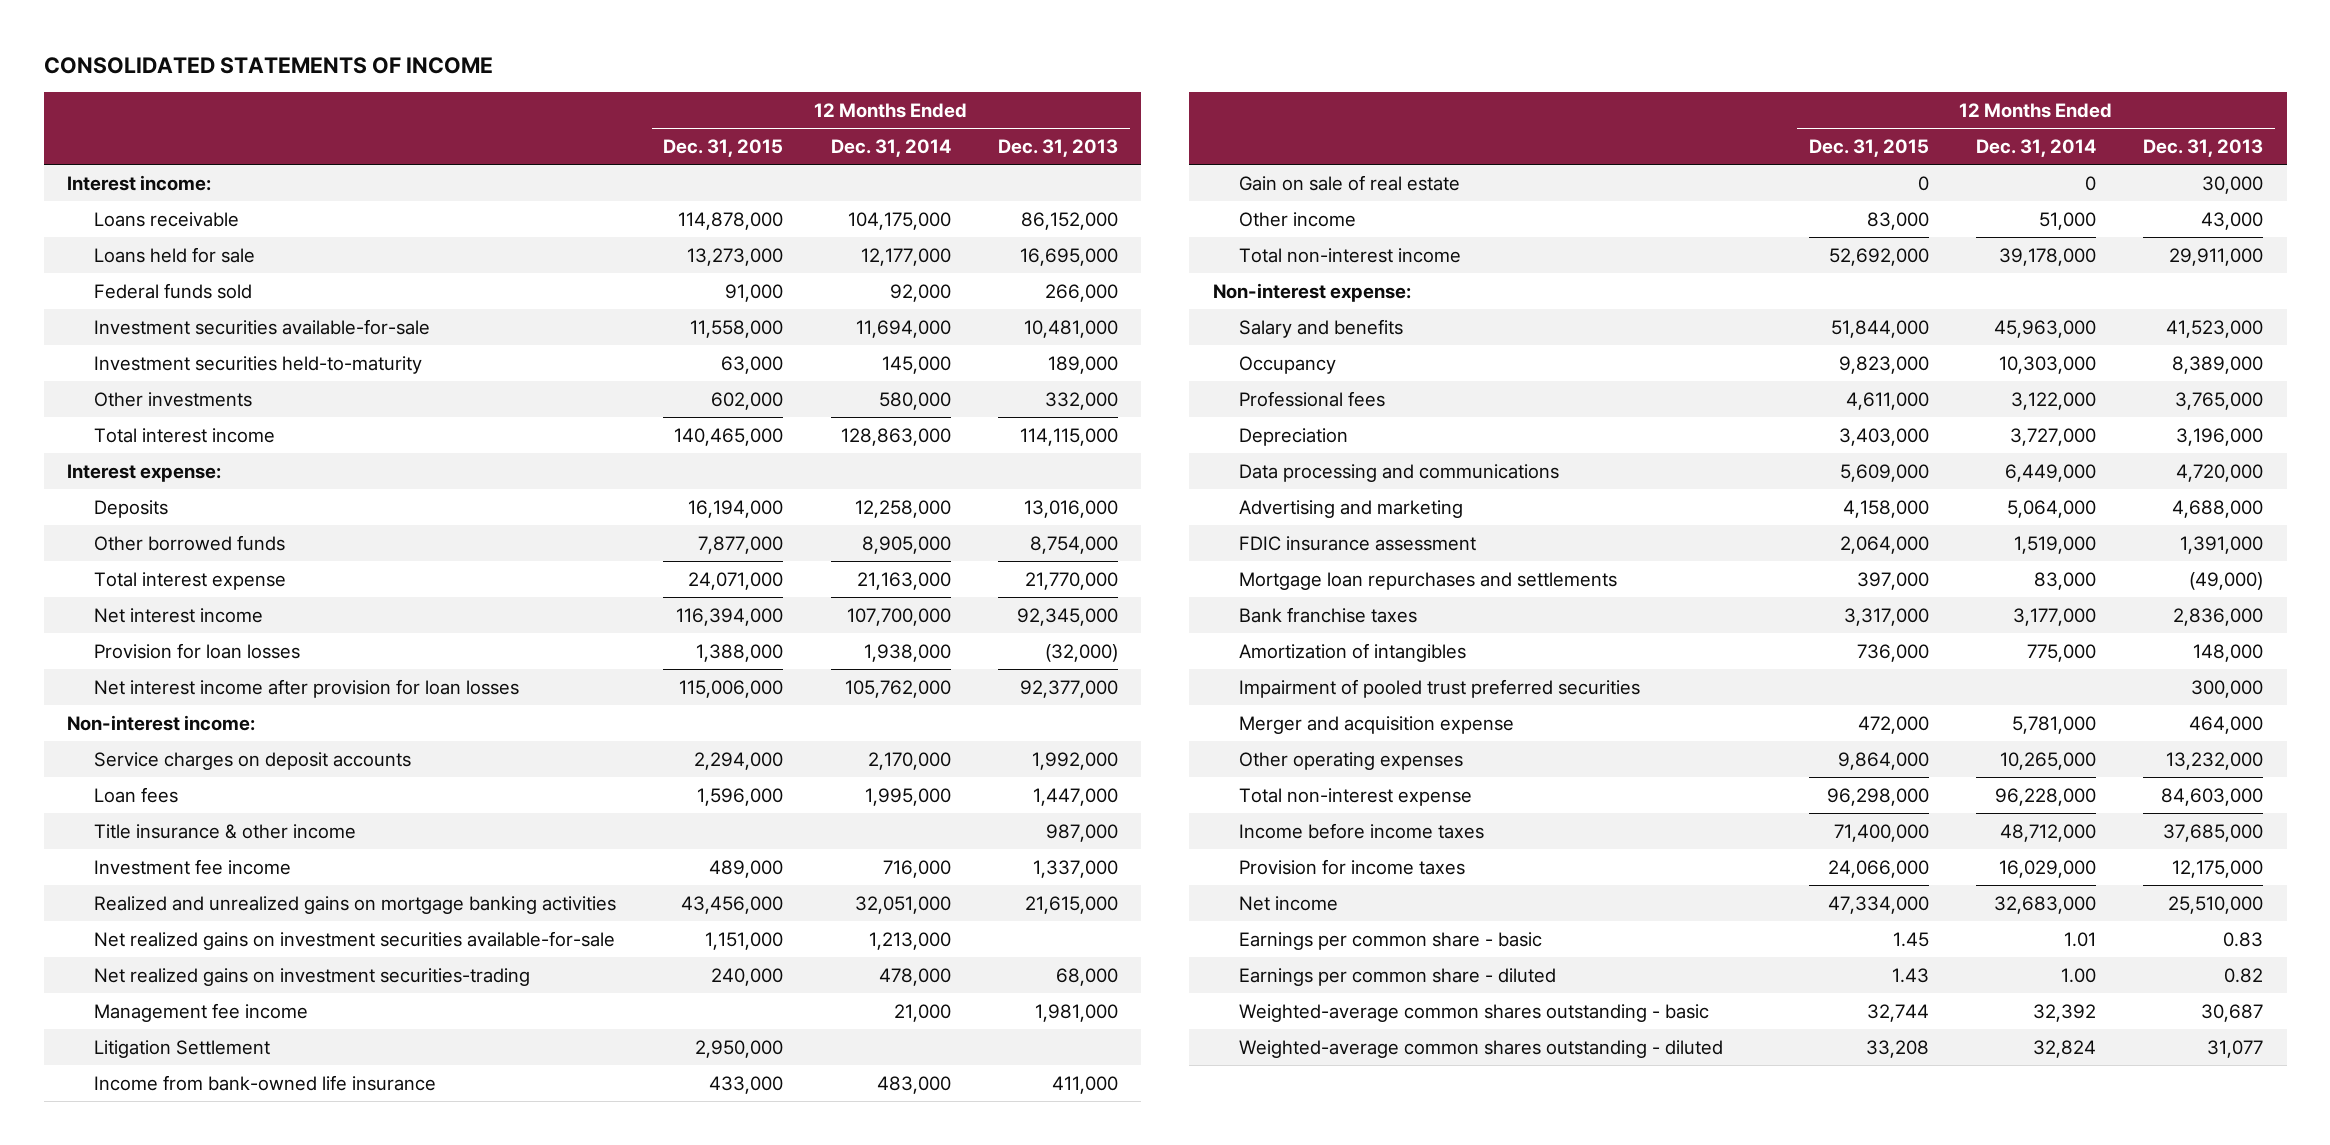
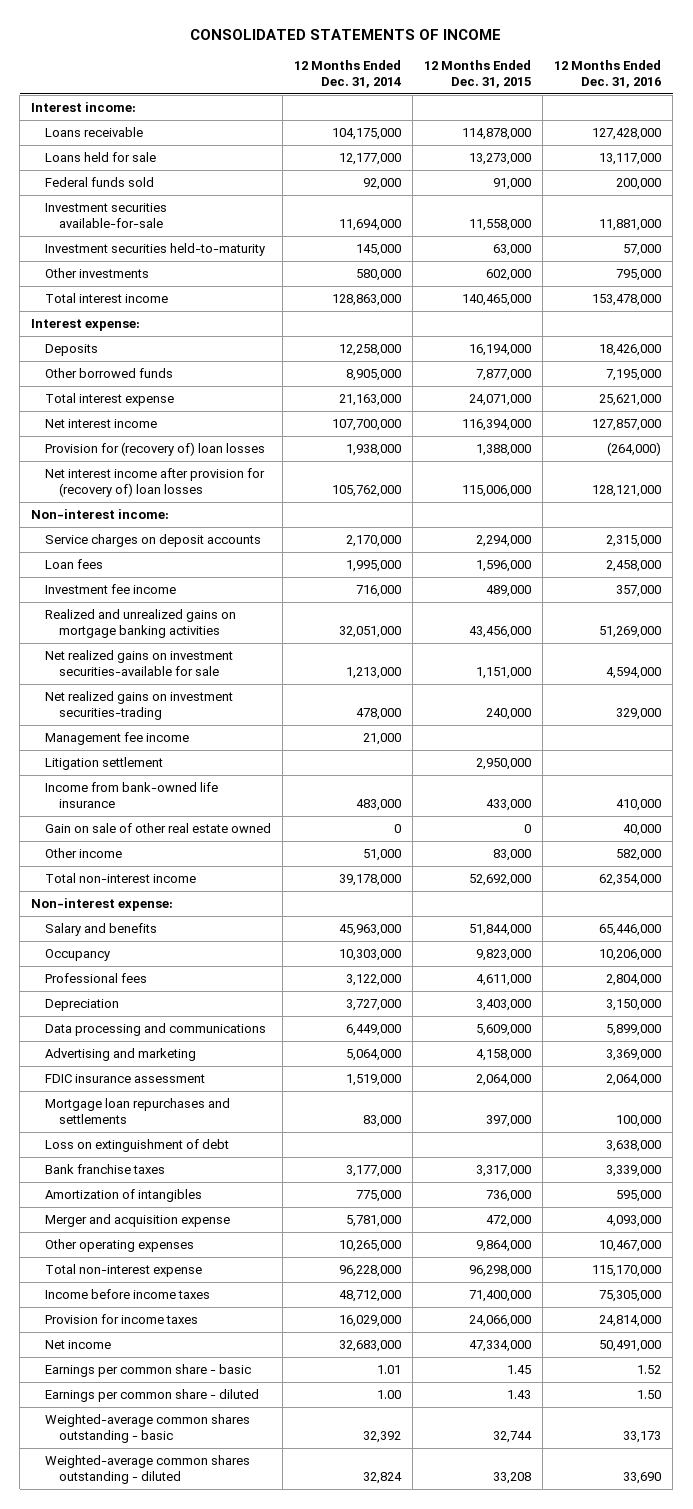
[997,139,1118,158] Dec. 31, 2013 -> none
none -> [554,59,662,88] 12 Months Ended Dec. 31, 2016
[94,642,301,659] Provision for loan losses -> [45,442,266,457] Provision for (recovery of) loan losses
[94,678,520,698] Net interest income after provision for loan losses -> [45,468,266,497] Net interest income after provision for (recovery of) loan losses
[94,823,357,839] Title insurance & other income -> none
[94,930,616,950] Net realized gains on investment securities available-for-sale -> [45,650,234,676] Net realized gains on investment securities-available for sale
[94,1039,271,1058] Litigation Settlement -> [45,757,164,771] Litigation settlement
[1239,174,1461,191] Gain on sale of real estate -> [45,823,272,834] Gain on sale of other real estate owned
none -> [45,1139,230,1153] Loss on extinguishment of debt
[1239,678,1641,698] Impairment of pooled trust preferred securities -> none

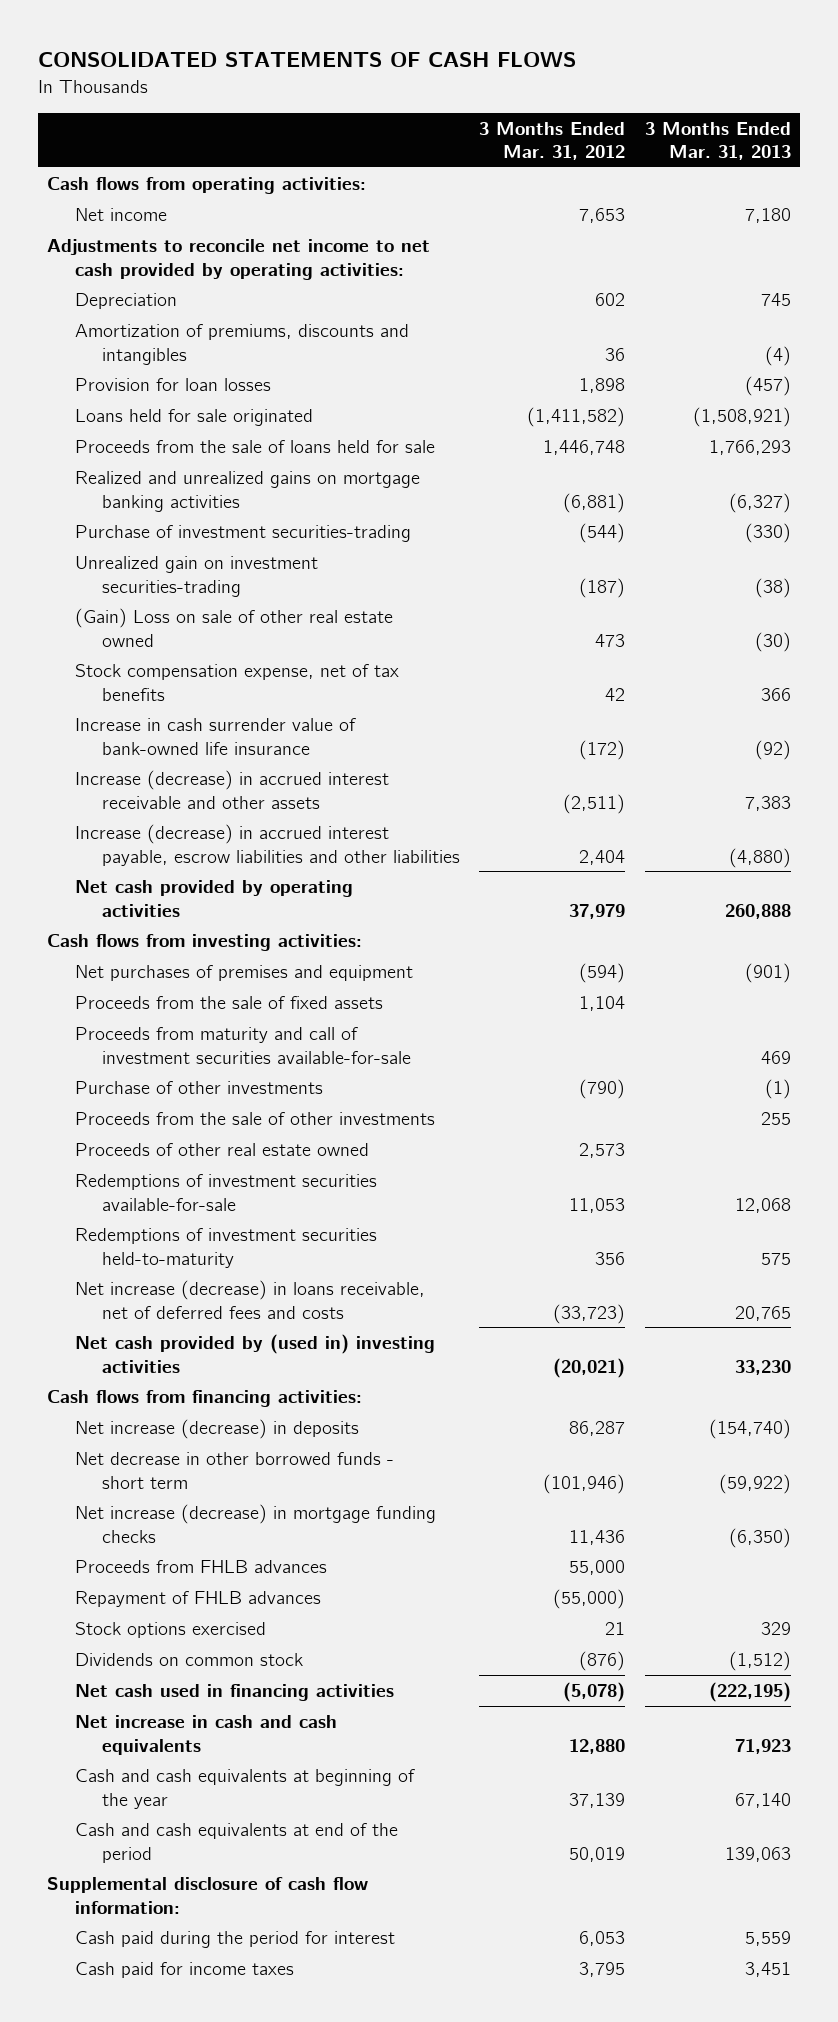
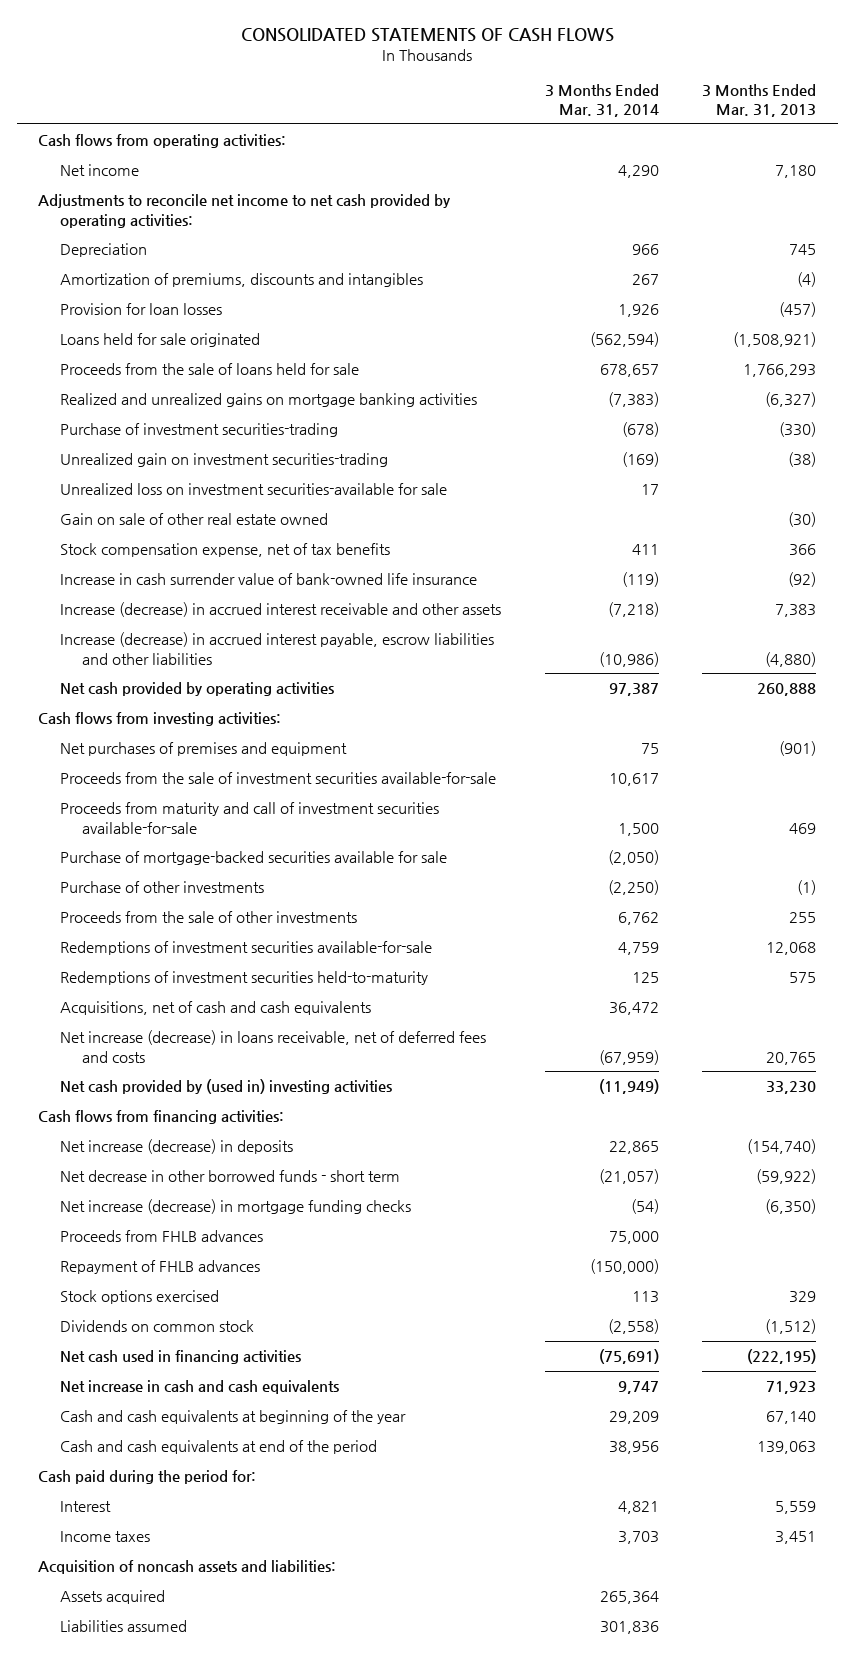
[479,121,626,161] 3 Months Ended Mar. 31, 2012 -> none
none -> [544,83,659,118] 3 Months Ended Mar. 31, 2014
none -> [60,483,448,496] Unrealized loss on investment securities-available for sale
[74,608,393,647] (Gain) Loss on sale of other real estate owned -> [60,513,329,526] Gain on sale of other real estate owned
[74,996,383,1010] Proceeds from the sale of fixed assets -> none
none -> [60,772,497,785] Proceeds from the sale of investment securities available-for-sale
none -> [60,851,448,866] Purchase of mortgage-backed securities available for sale
[74,1143,369,1157] Proceeds of other real estate owned -> none
none -> [60,1001,372,1016] Acquisitions, net of cash and cash equivalents
[47,1877,369,1914] Supplemental disclosure of cash flow information: -> none
none -> [38,1470,257,1485] Cash paid during the period for:
[74,1931,395,1949] Cash paid during the period for interest -> [60,1501,112,1513] Interest
[74,1962,294,1979] Cash paid for income taxes -> [60,1531,151,1543] Income taxes
none -> [38,1560,337,1575] Acquisition of noncash assets and liabilities:
none -> [60,1590,166,1605] Assets acquired
none -> [60,1620,188,1633] Liabilities assumed

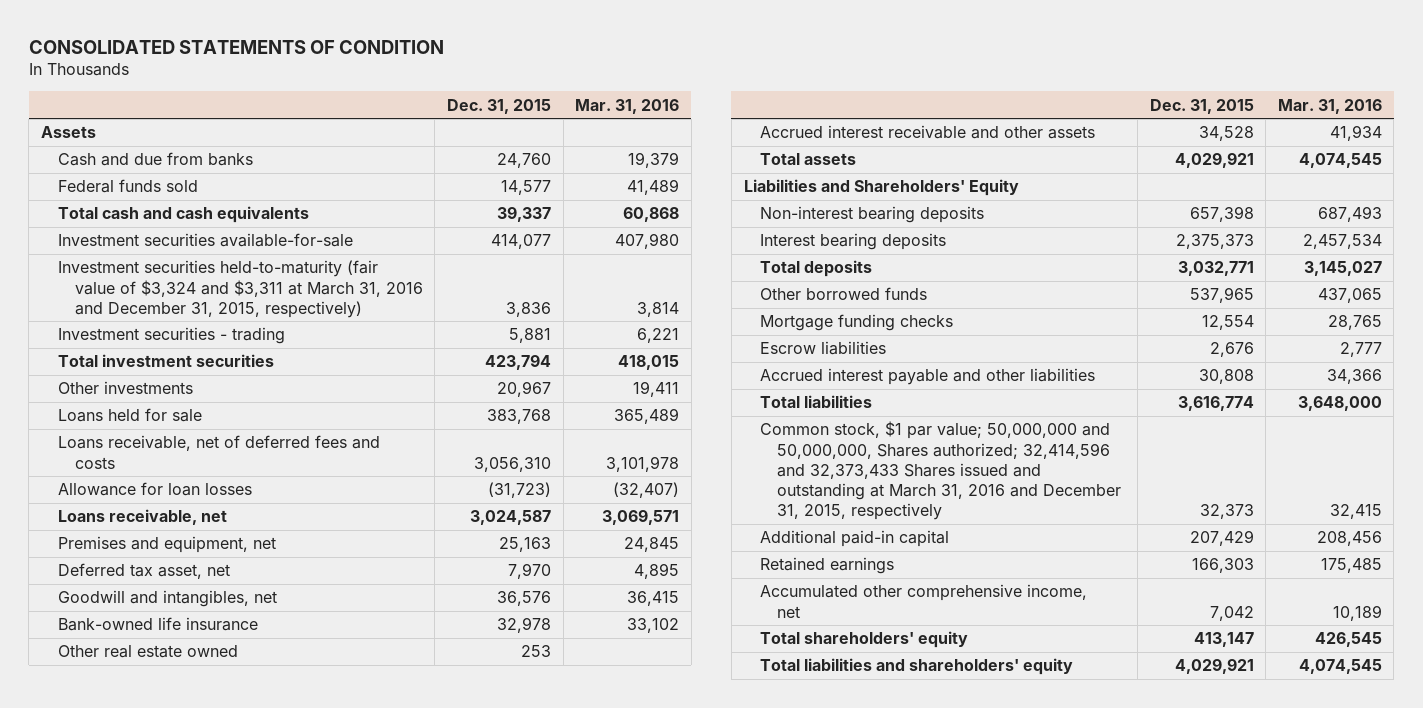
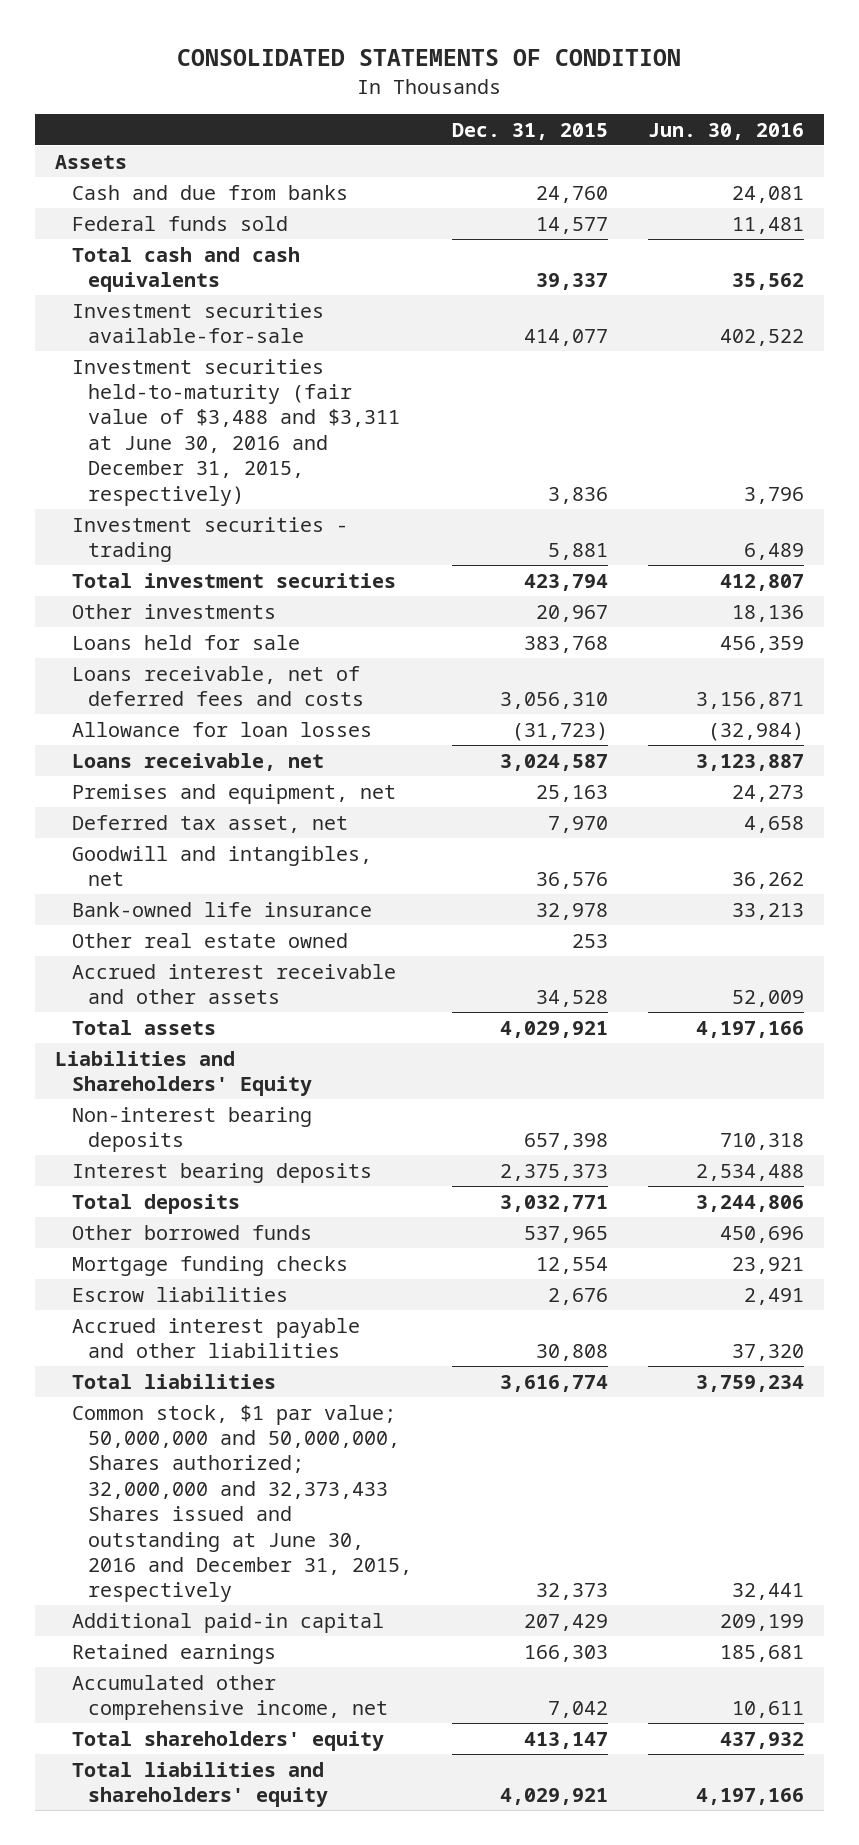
[575,98,680,114] Mar. 31, 2016 -> none
none -> [647,122,804,140] Jun. 30, 2016
[57,260,423,318] Investment securities held-to-maturity (fair value of $3,324 and $3,311 at March 31, 2016 and December 31, 2015, respectively) -> [71,358,401,506] Investment securities held-to-maturity (fair value of $3,488 and $3,311 at June 30, 2016 and December 31, 2015, respectively)
[760,421,1122,521] Common stock, $1 par value; 50,000,000 and 50,000,000, Shares authorized; 32,414,596 and 32,373,433 Shares issued and outstanding at March 31, 2016 and December 31, 2015, respectively -> [71,1404,413,1603] Common stock, $1 par value; 50,000,000 and 50,000,000, Shares authorized; 32,000,000 and 32,373,433 Shares issued and outstanding at June 30, 2016 and December 31, 2015, respectively

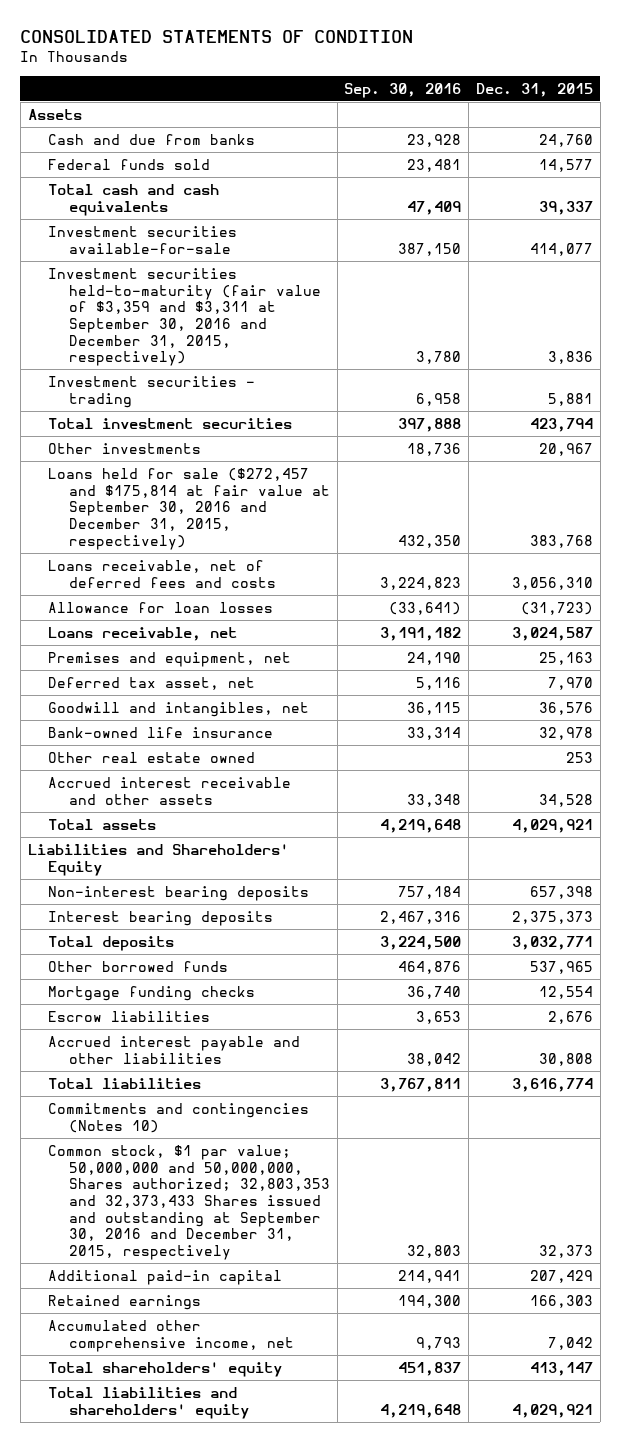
[647,122,804,140] Jun. 30, 2016 -> none
none -> [344,82,462,98] Sep. 30, 2016
[71,358,401,506] Investment securities held-to-maturity (fair value of $3,488 and $3,311 at June 30, 2016 and December 31, 2015, respectively) -> [48,267,321,367] Investment securities held-to-maturity (fair value of $3,359 and $3,311 at September 30, 2016 and December 31, 2015, respectively)
[71,634,300,650] Loans held for sale -> [48,467,330,550] Loans held for sale ($272,457 and $175,814 at fair value at September 30, 2016 and December 31, 2015, respectively)
none -> [48,1102,310,1133] Commitments and contingencies (Notes 10)
[71,1404,413,1603] Common stock, $1 par value; 50,000,000 and 50,000,000, Shares authorized; 32,000,000 and 32,373,433 Shares issued and outstanding at June 30, 2016 and December 31, 2015, respectively -> [48,1144,330,1261] Common stock, $1 par value; 50,000,000 and 50,000,000, Shares authorized; 32,803,353 and 32,373,433 Shares issued and outstanding at September 30, 2016 and December 31, 2015, respectively

